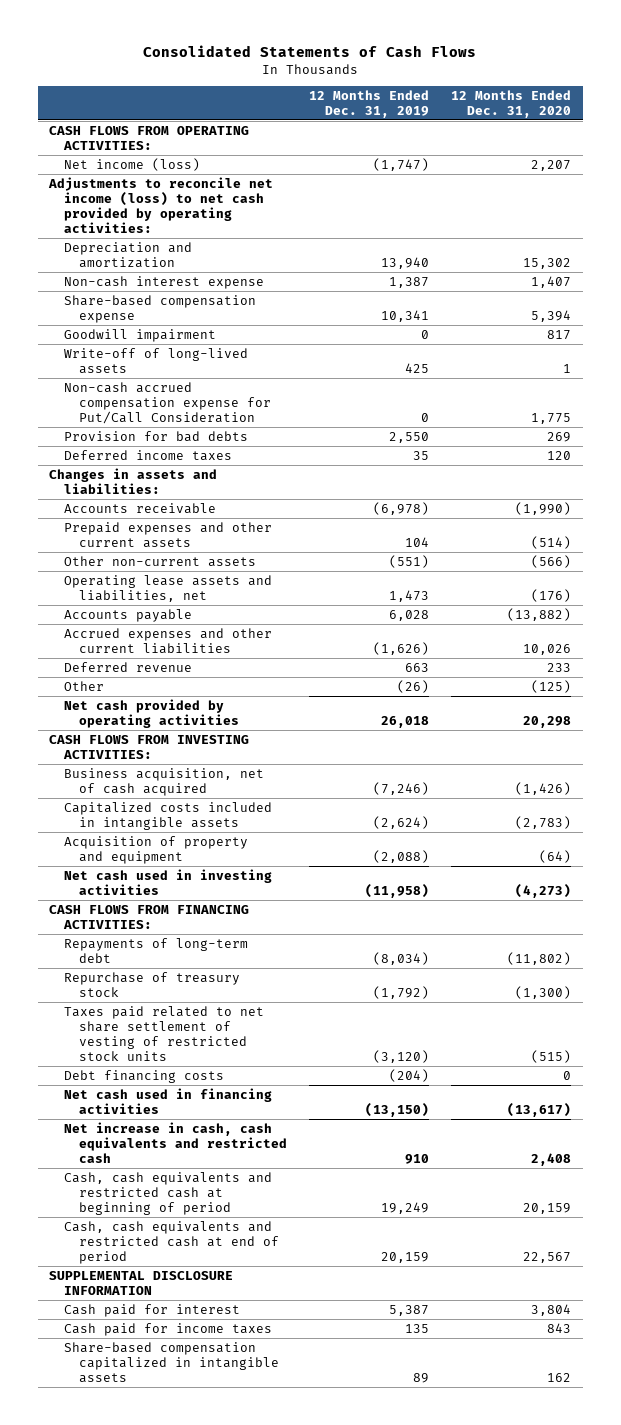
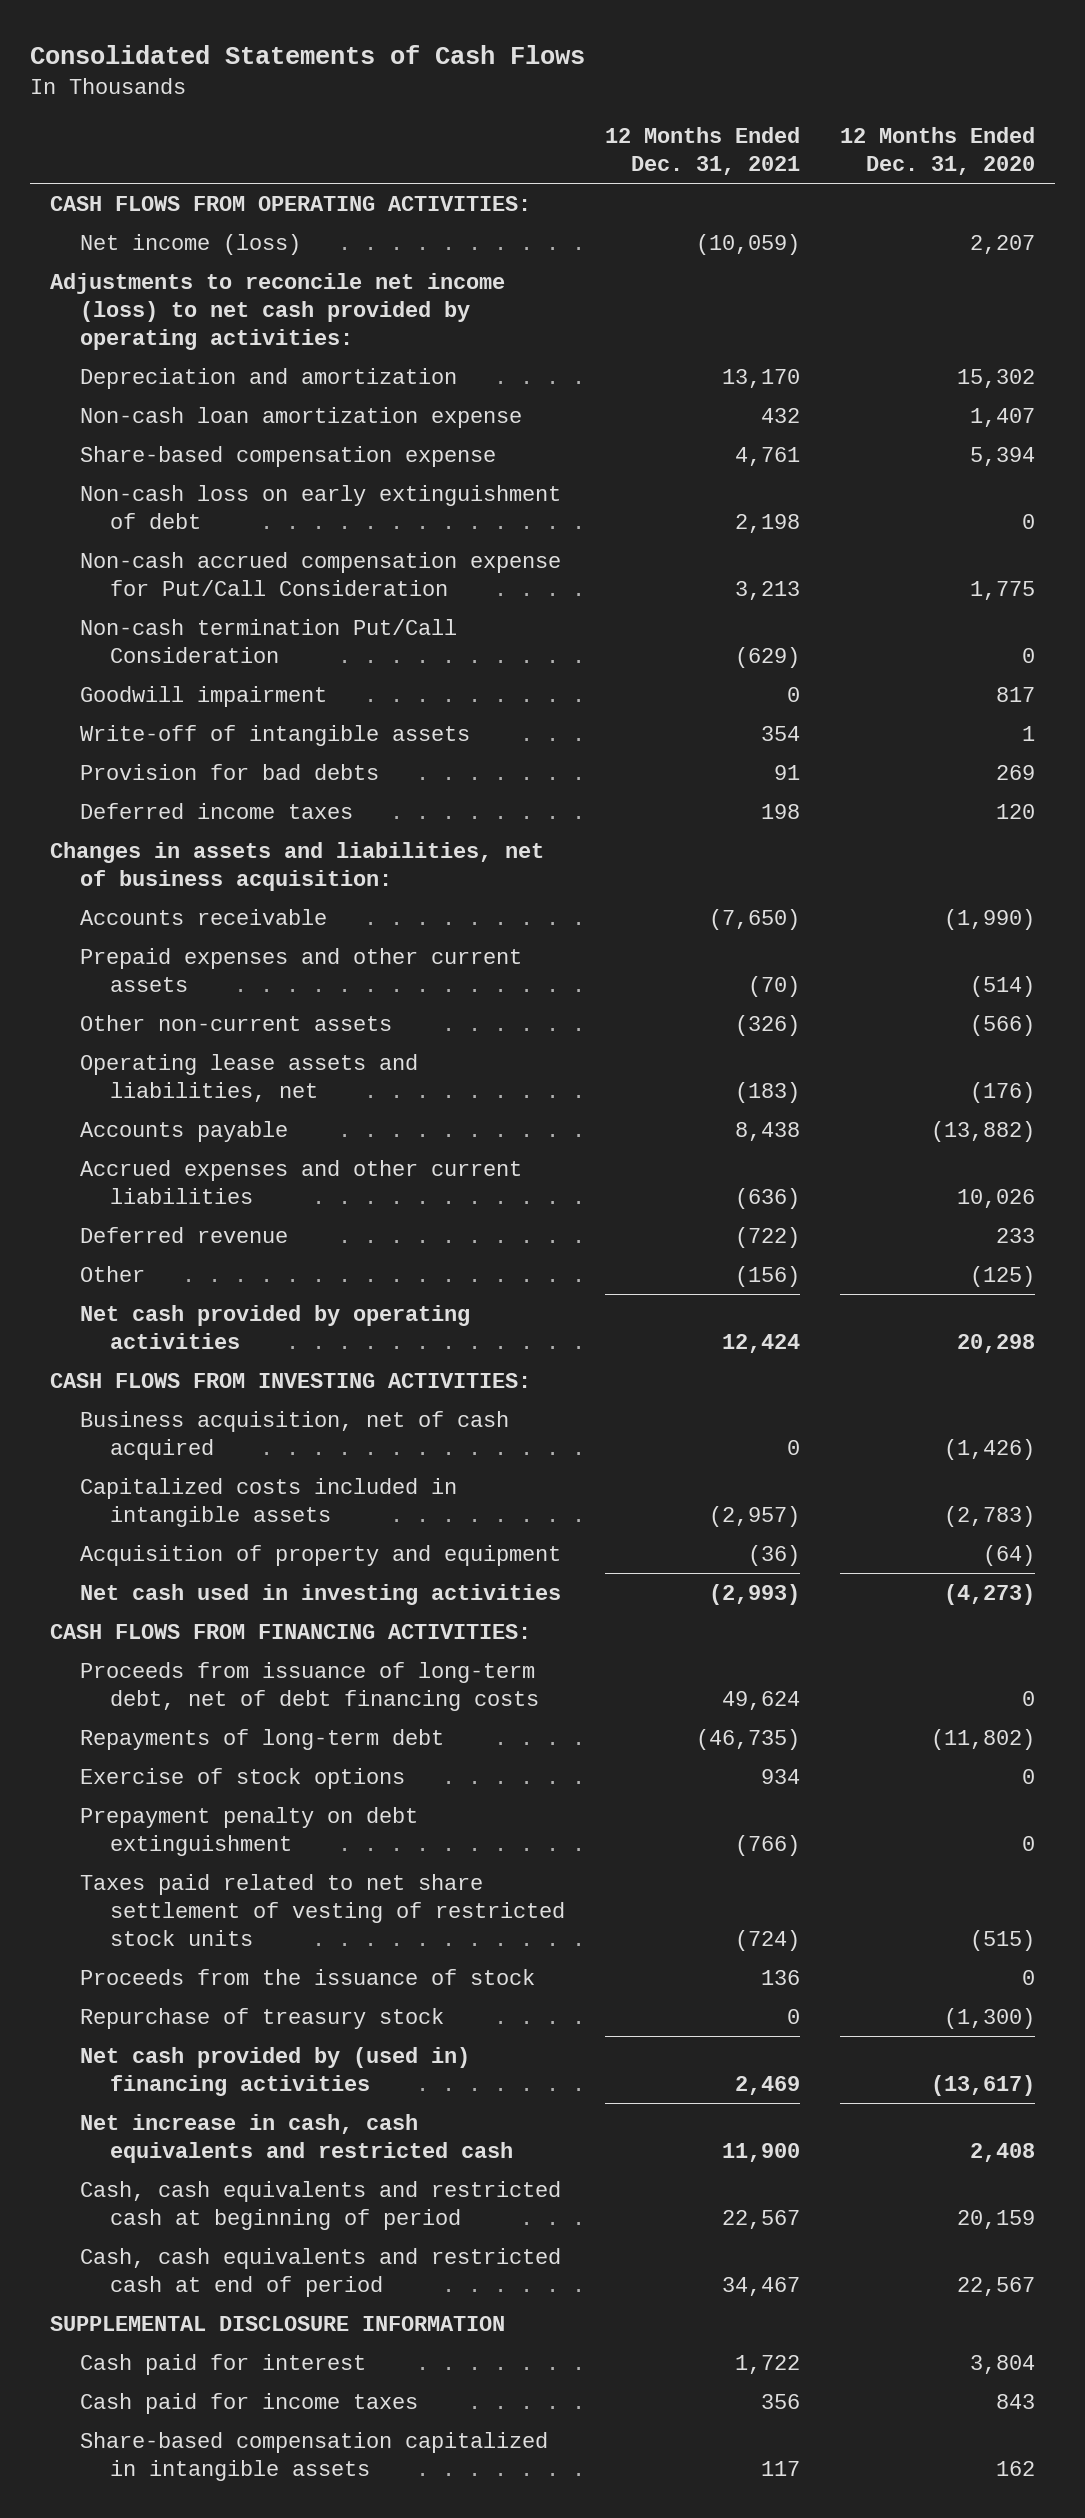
[309,89,430,118] 12 Months Ended Dec. 31, 2019 -> none
none -> [605,126,801,176] 12 Months Ended Dec. 31, 2021
[64,275,265,289] Non-cash interest expense -> [80,406,523,428] Non-cash loan amortization expense
[64,347,249,374] Write-off of long-lived assets -> none
none -> [80,484,562,529] Non-cash loss on early extinguishment of debt
none -> [80,618,458,663] Non-cash termination Put/Call Consideration
[64,328,217,342] Goodwill impairment -> [80,685,328,707] Goodwill impairment
none -> [80,724,471,746] Write-off of intangible assets
[49,467,218,494] Changes in assets and liabilities: -> [49,841,544,891] Changes in assets and liabilities, net of business acquisition:
none -> [80,1661,540,1711] Proceeds from issuance of long-term debt, net of debt financing costs
none -> [80,1767,406,1789] Exercise of stock options
none -> [80,1806,419,1856] Prepayment penalty on debt extinguishment
[64,1069,225,1083] Debt financing costs -> none
none -> [80,1968,536,1985] Proceeds from the issuance of stock
[64,971,241,997] Repurchase of treasury stock -> [80,2007,445,2029] Repurchase of treasury stock
[64,1087,273,1114] Net cash used in financing activities -> [80,2046,471,2096] Net cash provided by (used in) financing activities

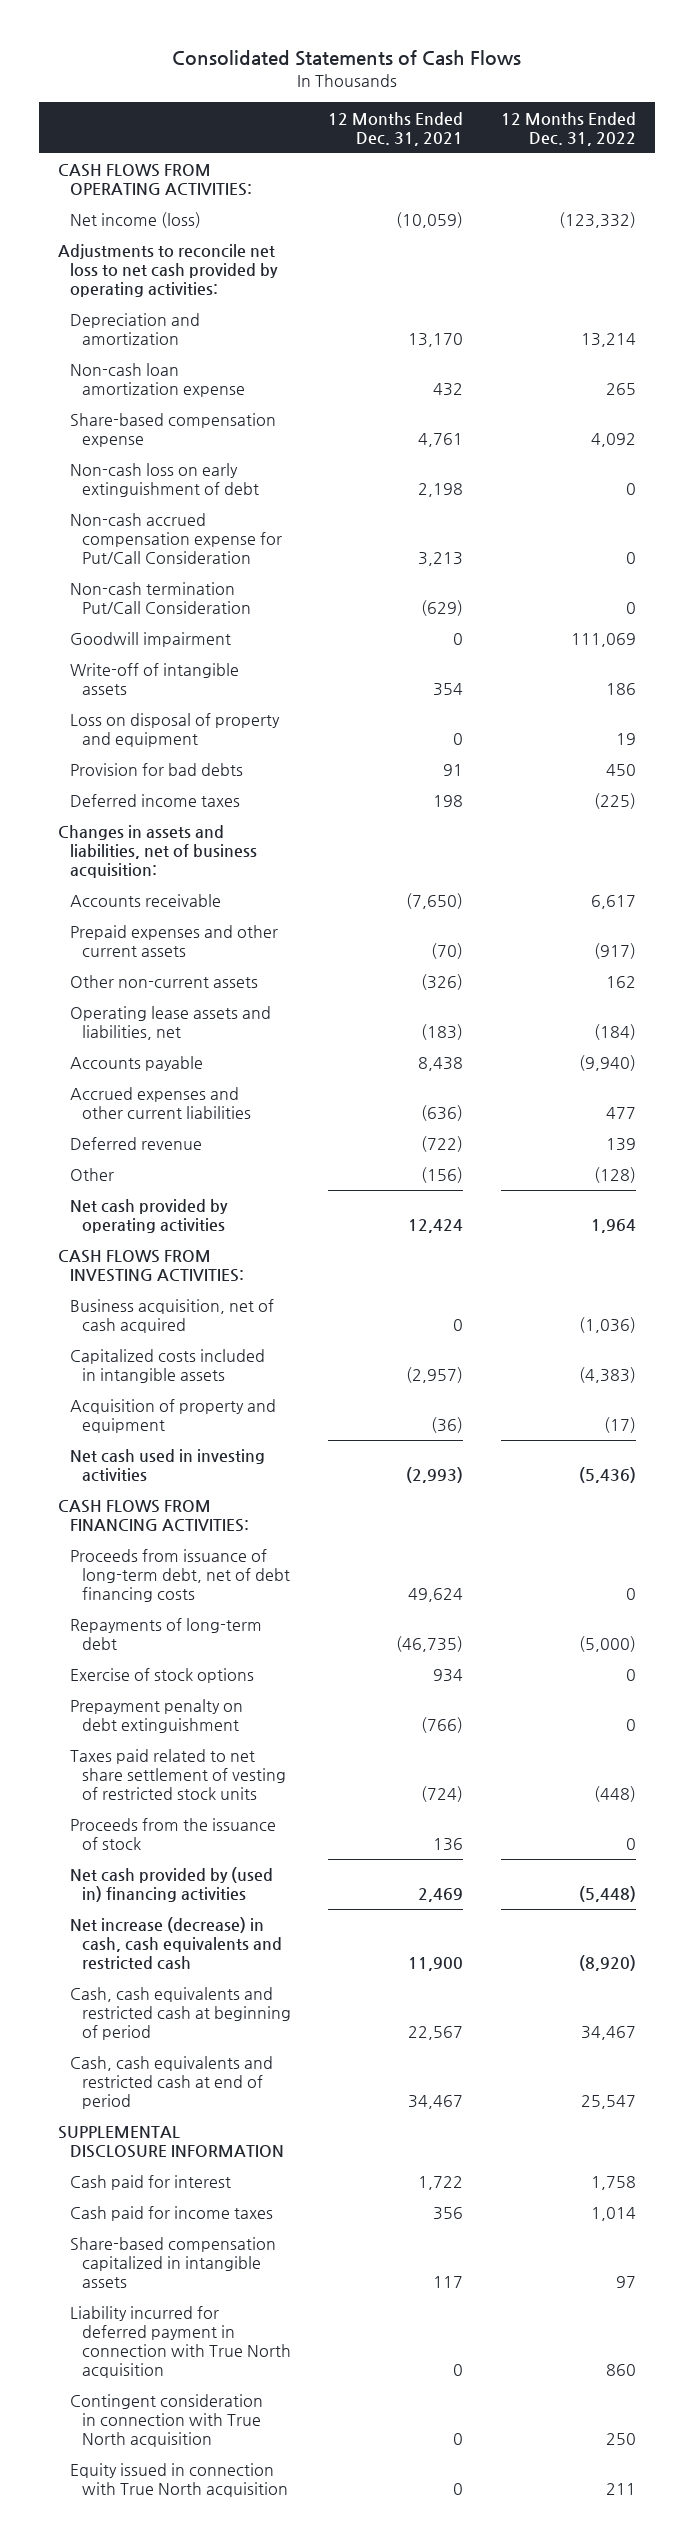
[840,126,1036,176] 12 Months Ended Dec. 31, 2020 -> none
none -> [500,111,636,146] 12 Months Ended Dec. 31, 2022
[49,272,505,351] Adjustments to reconcile net income (loss) to net cash provided by operating activities: -> [58,244,278,298] Adjustments to reconcile net loss to net cash provided by operating activities:
none -> [69,713,280,748] Loss on disposal of property and equipment
[80,2007,445,2029] Repurchase of treasury stock -> none
[80,2113,514,2163] Net increase in cash, cash equivalents and restricted cash -> [69,1917,282,1971] Net increase (decrease) in cash, cash equivalents and restricted cash
none -> [69,2306,291,2379] Liability incurred for deferred payment in connection with True North acquisition
none -> [69,2394,263,2448] Contingent consideration in connection with True North acquisition
none -> [69,2463,288,2498] Equity issued in connection with True North acquisition

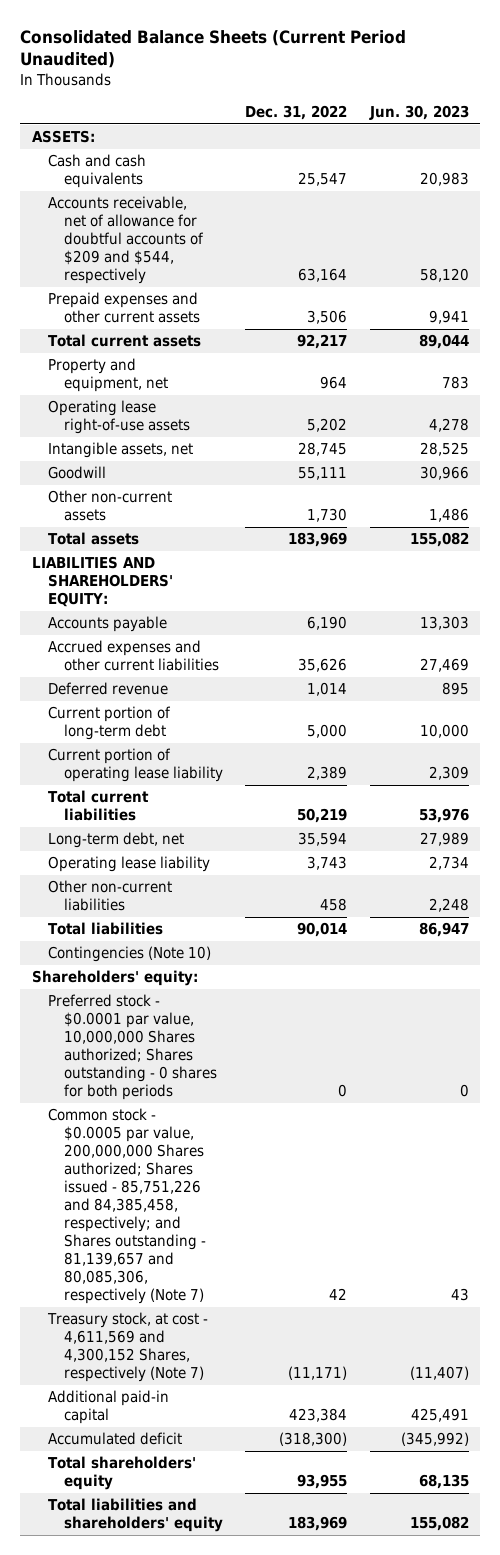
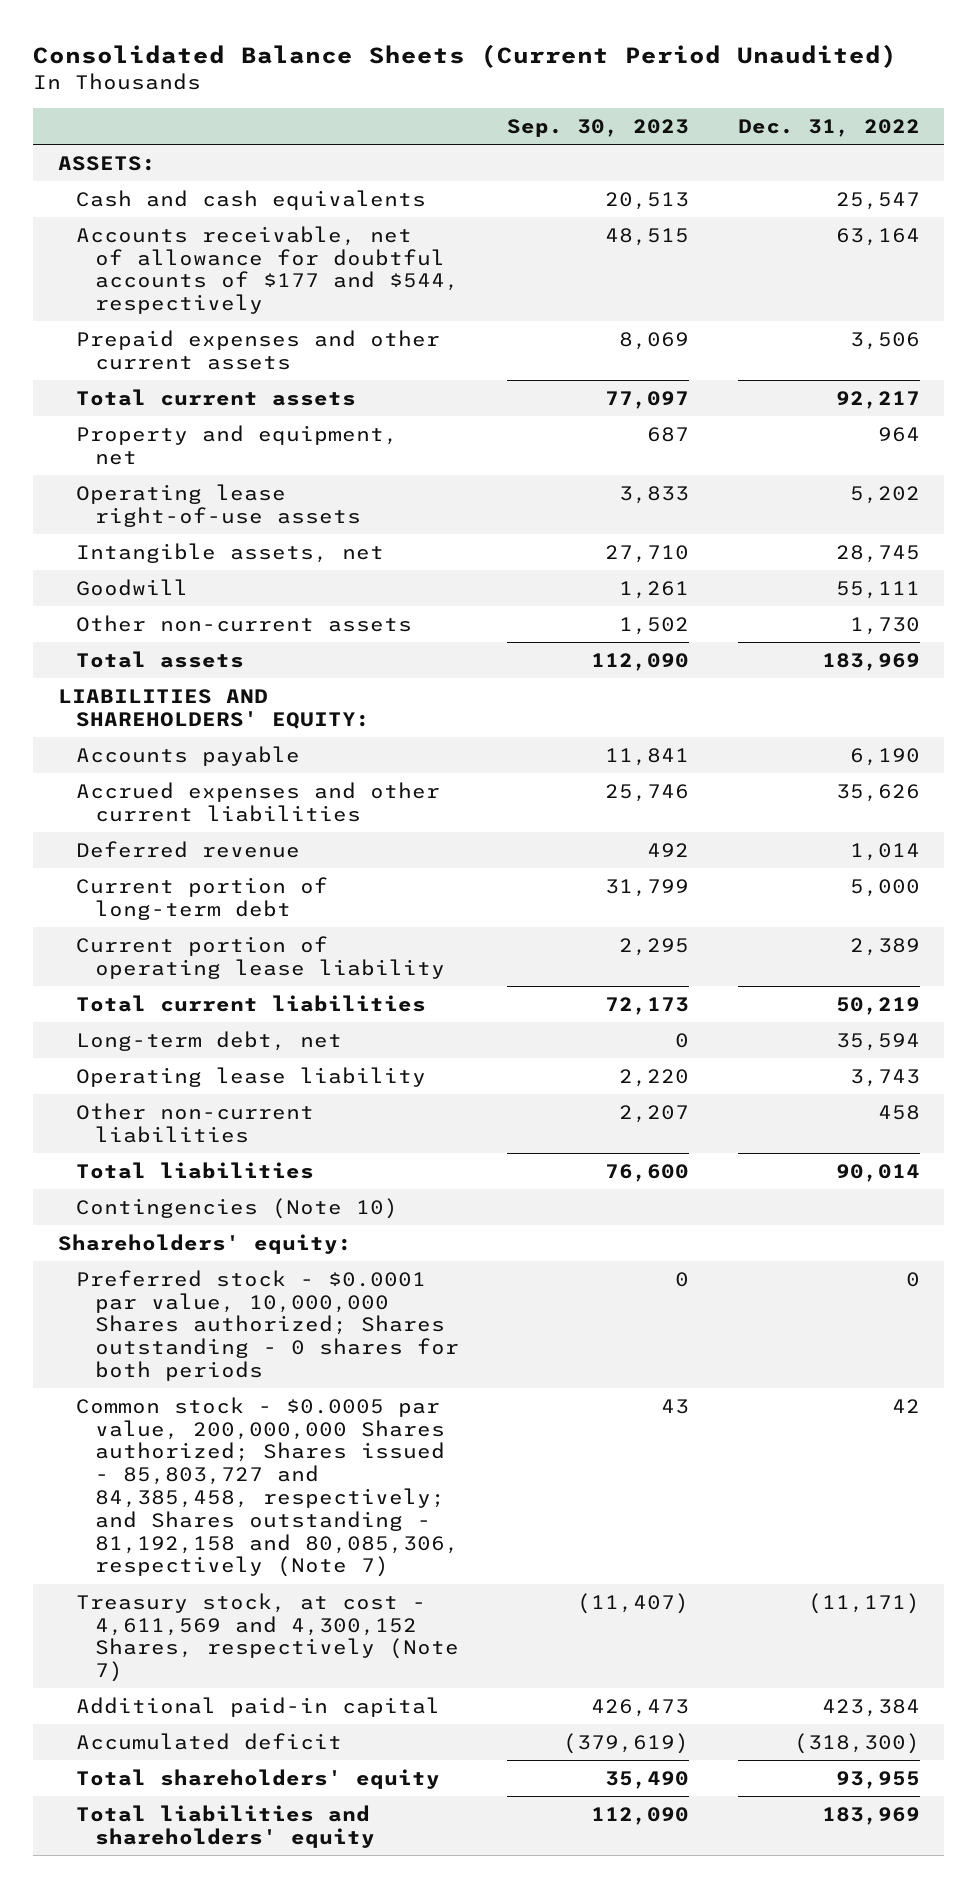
[368,104,469,120] Jun. 30, 2023 -> none
none -> [507,119,690,138] Sep. 30, 2023
[47,196,204,285] Accounts receivable, net of allowance for doubtful accounts of $209 and $544, respectively -> [76,225,459,315] Accounts receivable, net of allowance for doubtful accounts of $177 and $544, respectively
[47,1108,206,1305] Common stock - $0.0005 par value, 200,000,000 Shares authorized; Shares issued - 85,751,226 and 84,385,458, respectively; and Shares outstanding - 81,139,657 and 80,085,306, respectively (Note 7) -> [76,1396,459,1578] Common stock - $0.0005 par value, 200,000,000 Shares authorized; Shares issued - 85,803,727 and 84,385,458, respectively; and Shares outstanding - 81,192,158 and 80,085,306, respectively (Note 7)

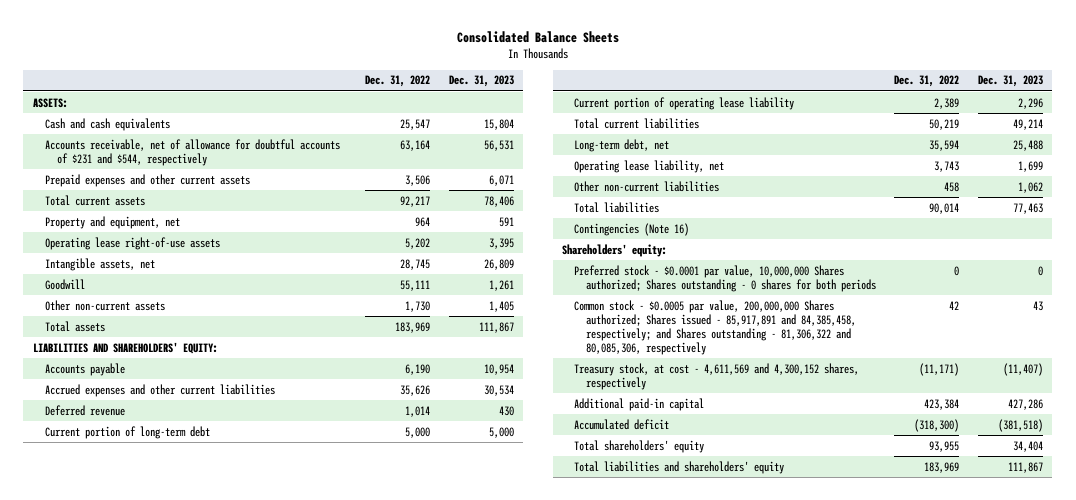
[33,44,898,69] Consolidated Balance Sheets (Current Period Unaudited) -> [456,30,619,43] Consolidated Balance Sheets
[507,119,690,138] Sep. 30, 2023 -> none
none -> [448,75,514,88] Dec. 31, 2023
[76,225,459,315] Accounts receivable, net of allowance for doubtful accounts of $177 and $544, respectively -> [44,138,340,166] Accounts receivable, net of allowance for doubtful accounts of $231 and $544, respectively
[76,1066,427,1087] Operating lease liability -> [573,159,724,173] Operating lease liability, net
[76,1197,399,1219] Contingencies (Note 10) -> [573,222,689,236] Contingencies (Note 16)
[76,1396,459,1578] Common stock - $0.0005 par value, 200,000,000 Shares authorized; Shares issued - 85,803,727 and 84,385,458, respectively; and Shares outstanding - 81,192,158 and 80,085,306, respectively (Note 7) -> [573,299,856,355] Common stock - $0.0005 par value, 200,000,000 Shares authorized; Shares issued - 85,917,891 and 84,385,458, respectively; and Shares outstanding - 81,306,322 and 80,085,306, respectively
[76,1592,459,1683] Treasury stock, at cost - 4,611,569 and 4,300,152 Shares, respectively (Note 7) -> [573,362,859,390] Treasury stock, at cost - 4,611,569 and 4,300,152 shares, respectively

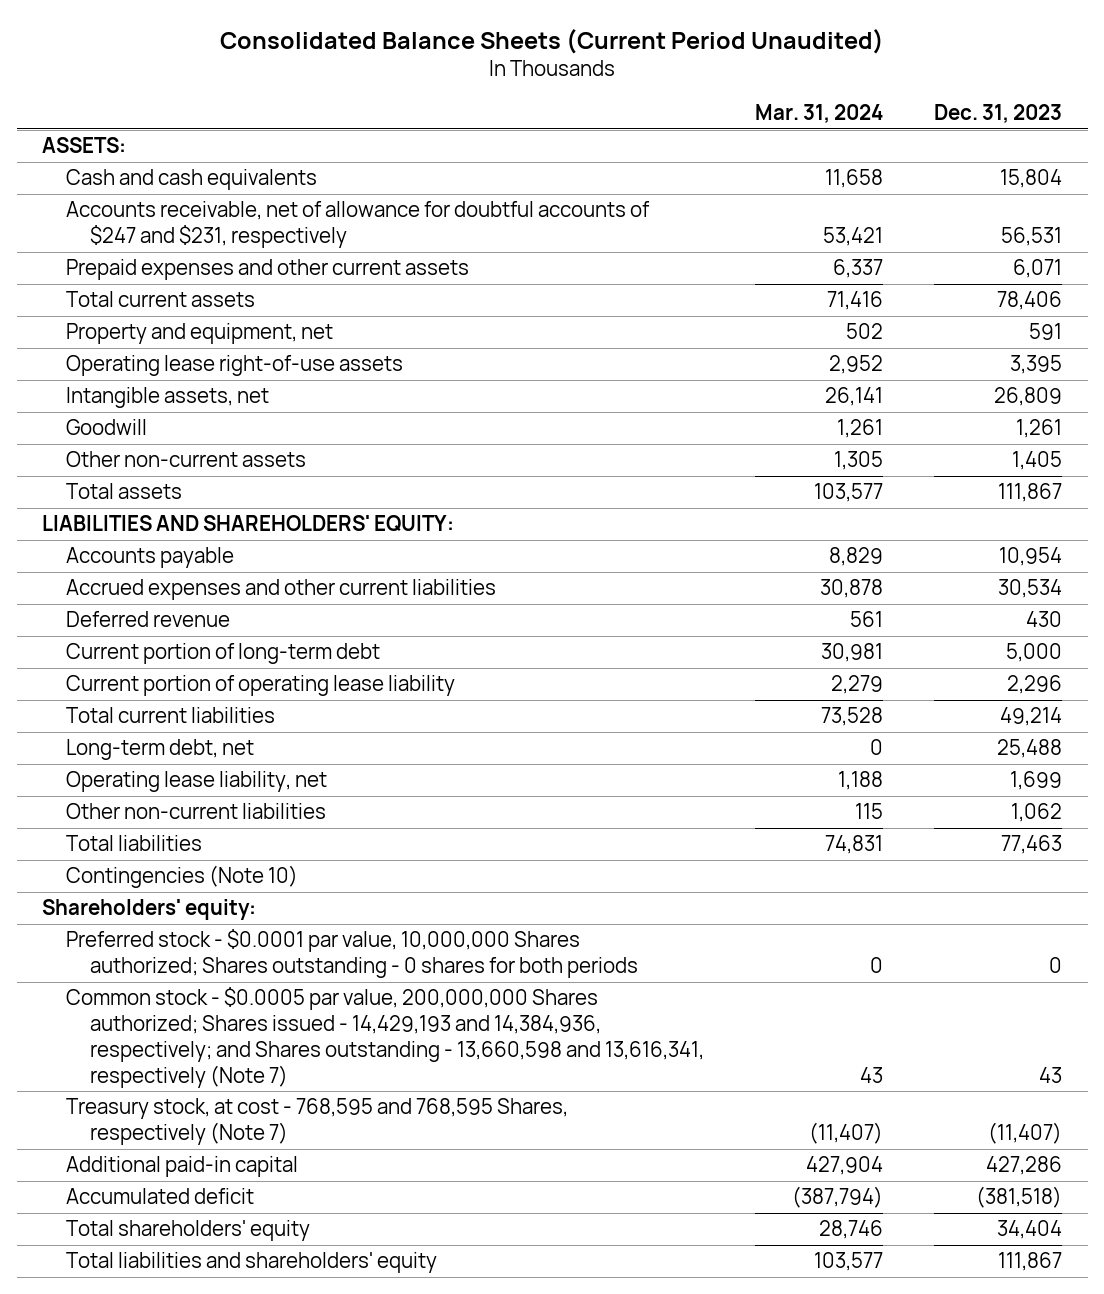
[456,30,619,43] Consolidated Balance Sheets -> [220,28,885,54] Consolidated Balance Sheets (Current Period Unaudited)
[365,75,431,88] Dec. 31, 2022 -> none
none -> [755,104,884,124] Mar. 31, 2024
[44,138,340,166] Accounts receivable, net of allowance for doubtful accounts of $231 and $544, respectively -> [66,201,651,249] Accounts receivable, net of allowance for doubtful accounts of $247 and $231, respectively
[573,222,689,236] Contingencies (Note 16) -> [66,865,299,889] Contingencies (Note 10)
[573,299,856,355] Common stock - $0.0005 par value, 200,000,000 Shares authorized; Shares issued - 85,917,891 and 84,385,458, respectively; and Shares outstanding - 81,306,322 and 80,085,306, respectively -> [66,987,705,1088] Common stock - $0.0005 par value, 200,000,000 Shares authorized; Shares issued - 14,429,193 and 14,384,936, respectively; and Shares outstanding - 13,660,598 and 13,616,341, respectively (Note 7)
[573,362,859,390] Treasury stock, at cost - 4,611,569 and 4,300,152 shares, respectively -> [66,1098,569,1146] Treasury stock, at cost - 768,595 and 768,595 Shares, respectively (Note 7)

